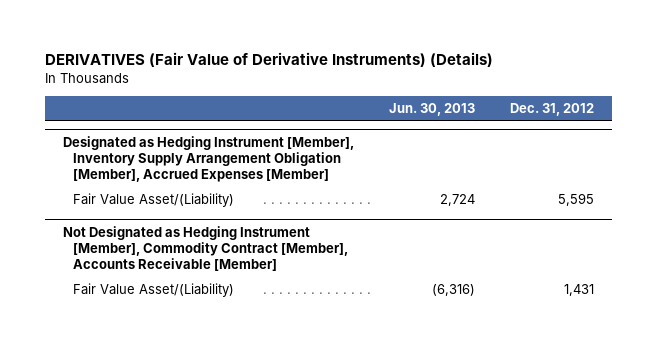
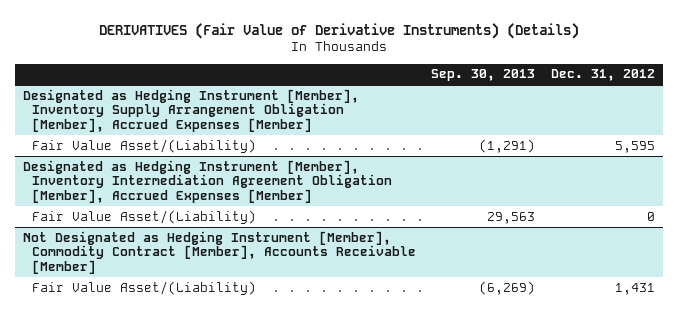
[388,103,475,117] Jun. 30, 2013 -> none
none -> [431,69,536,82] Sep. 30, 2013
none -> [23,159,392,204] Designated as Hedging Instrument [Member], Inventory Intermediation Agreement Obligation [Member], Accrued Expenses [Member]
none -> [31,209,256,224] Fair Value Asset/(Liability)

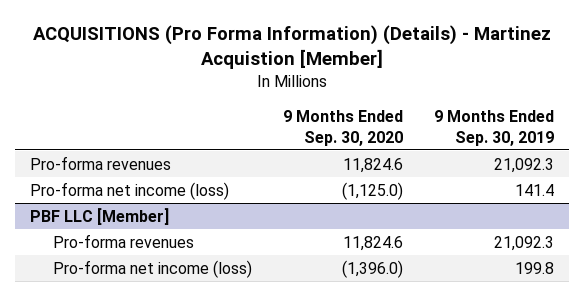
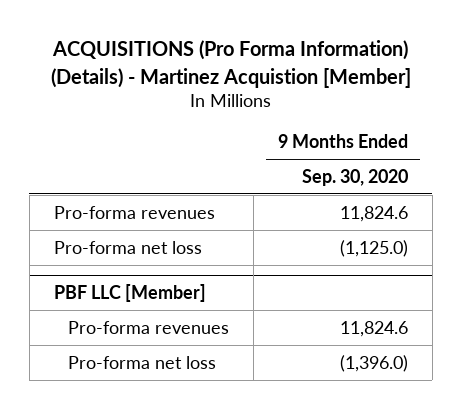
[433,109,554,146] 9 Months Ended Sep. 30, 2019 -> none
[30,181,230,200] Pro-forma net income (loss) -> [53,240,202,254] Pro-forma net loss
[52,259,252,278] Pro-forma net income (loss) -> [68,355,217,369] Pro-forma net loss

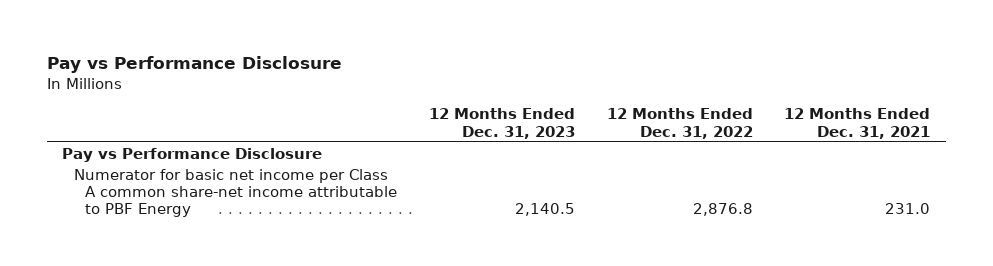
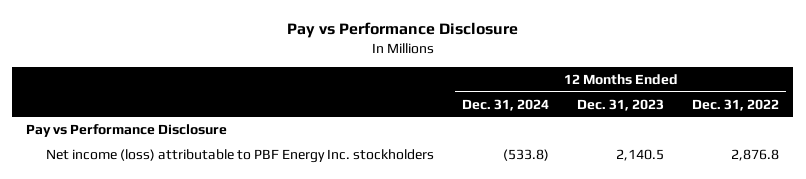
[784,108,931,139] 12 Months Ended Dec. 31, 2021 -> none
none -> [462,98,550,111] Dec. 31, 2024
[73,168,398,218] Numerator for basic net income per Class A common share-net income attributable to PBF Energy -> [46,148,435,163] Net income (loss) attributable to PBF Energy Inc. stockholders

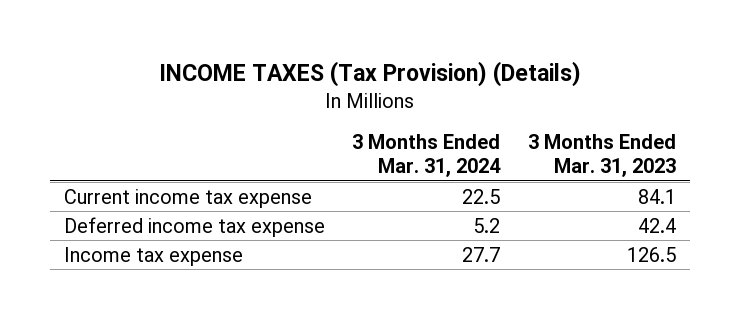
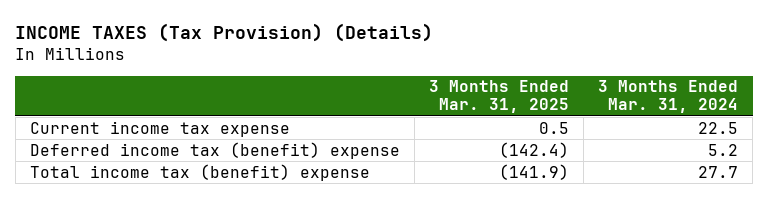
[528,134,677,178] 3 Months Ended Mar. 31, 2023 -> none
none -> [429,80,570,114] 3 Months Ended Mar. 31, 2025
[63,216,325,237] Deferred income tax expense -> [29,141,400,159] Deferred income tax (benefit) expense
[63,246,243,266] Income tax expense -> [29,163,370,181] Total income tax (benefit) expense

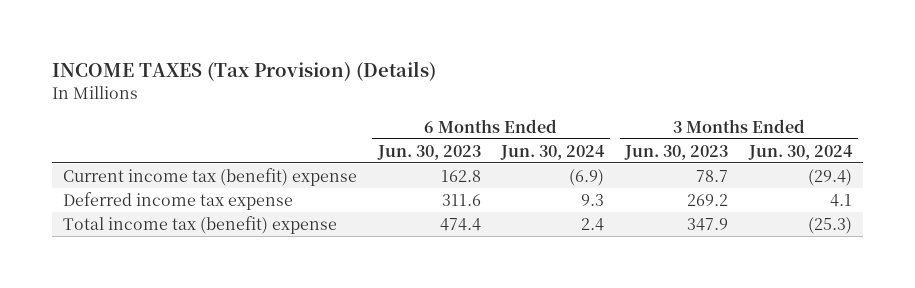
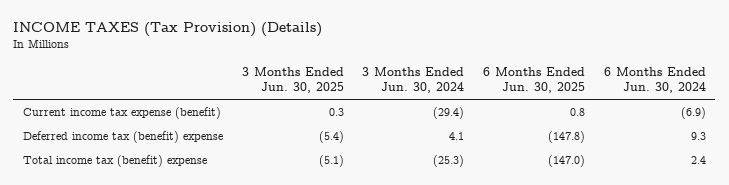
[376,144,481,160] Jun. 30, 2023 -> none
[624,144,729,160] Jun. 30, 2023 -> none
none -> [241,66,344,94] 3 Months Ended Jun. 30, 2025
none -> [483,66,586,94] 6 Months Ended Jun. 30, 2025
[62,167,357,186] Current income tax (benefit) expense -> [22,107,221,120] Current income tax expense (benefit)
[62,191,293,210] Deferred income tax expense -> [22,131,223,144] Deferred income tax (benefit) expense

